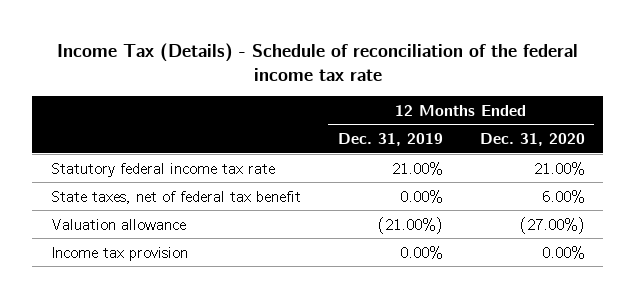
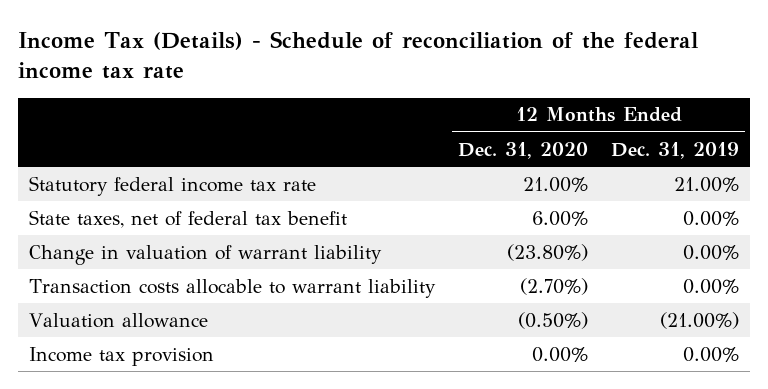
none -> [29,244,383,265] Change in valuation of warrant liability
none -> [29,278,437,298] Transaction costs allocable to warrant liability
[519,216,585,234] (27.00%) -> [518,311,589,329] (0.50%)

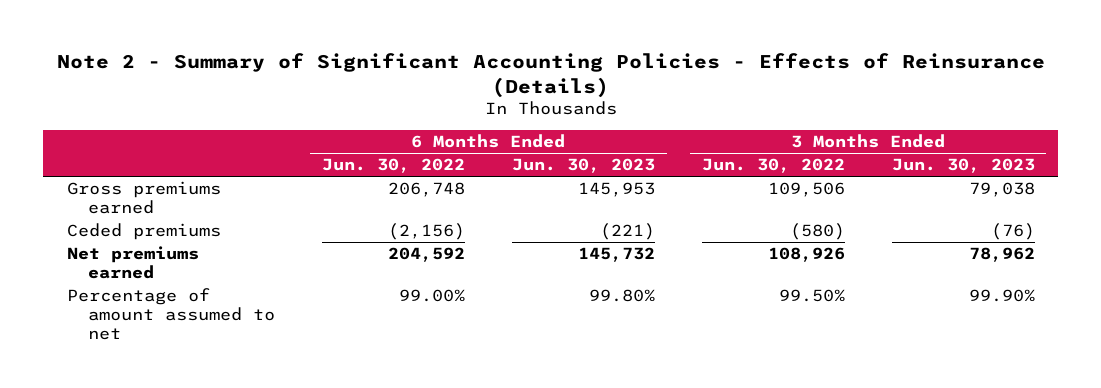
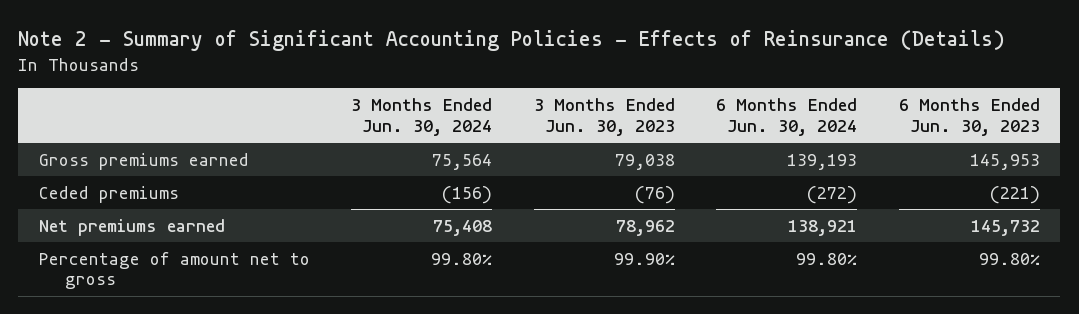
[322,158,466,174] Jun. 30, 2022 -> none
[701,158,845,174] Jun. 30, 2022 -> none
none -> [351,98,493,136] 3 Months Ended Jun. 30, 2024
none -> [716,98,858,136] 6 Months Ended Jun. 30, 2024
[66,288,276,341] Percentage of amount assumed to net -> [39,251,311,290] Percentage of amount net to gross

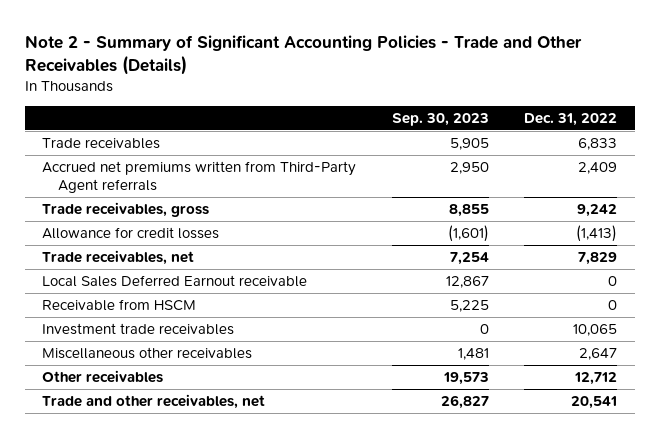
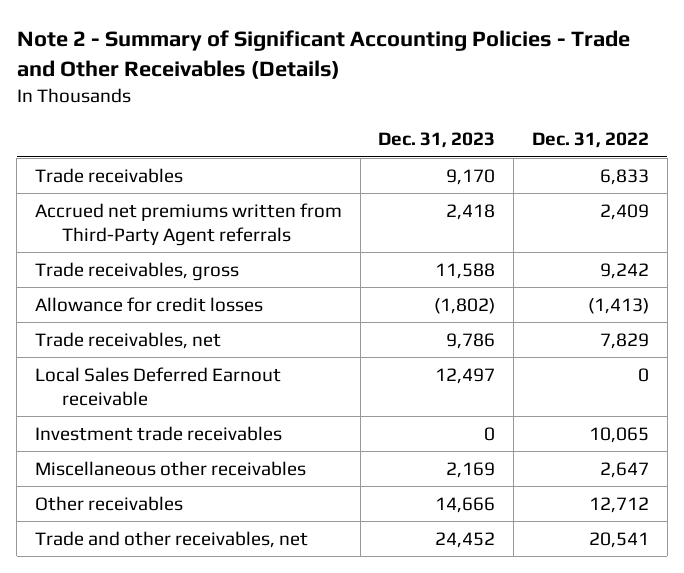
[391,112,489,126] Sep. 30, 2023 -> none
none -> [378,131,496,148] Dec. 31, 2023
[42,298,197,311] Receivable from HSCM -> none

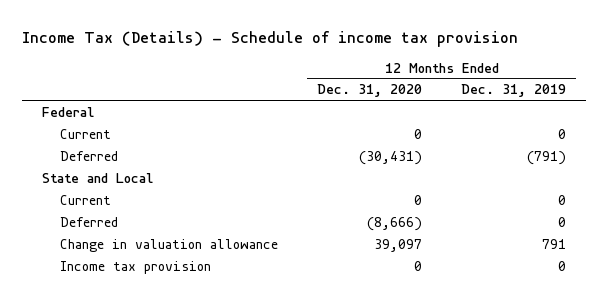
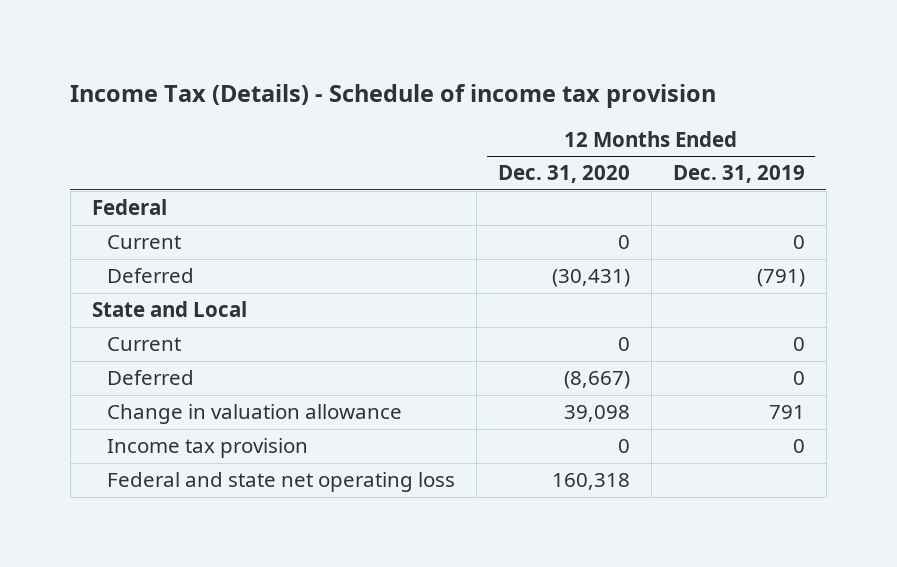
[367,216,423,231] (8,666) -> [563,371,630,390] (8,667)
[374,238,423,252] 39,097 -> [563,405,630,423] 39,098
none -> [107,472,456,493] Federal and state net operating loss

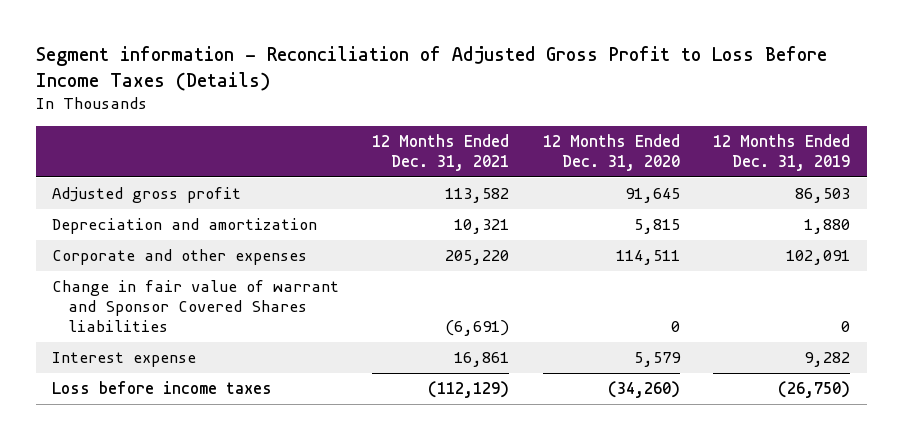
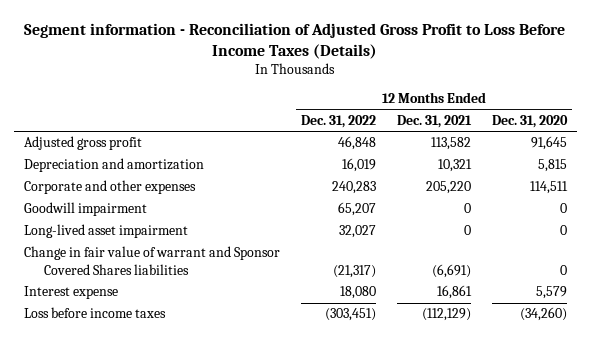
[712,134,850,171] 12 Months Ended Dec. 31, 2019 -> none
none -> [300,114,376,128] Dec. 31, 2022
none -> [23,202,147,217] Goodwill impairment
none -> [23,224,188,239] Long-lived asset impairment

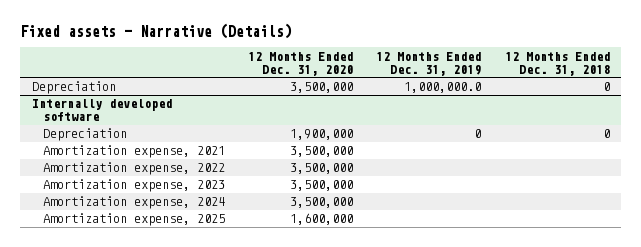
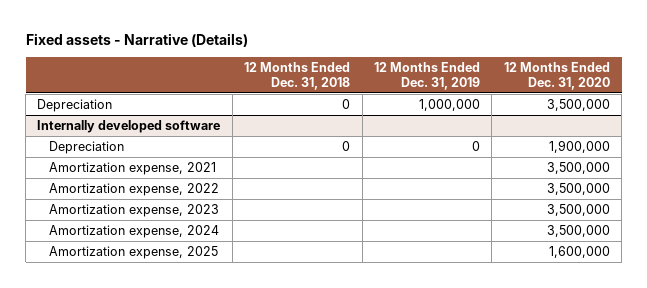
[404,82,482,94] 1,000,000.0 -> [419,99,481,112] 1,000,000

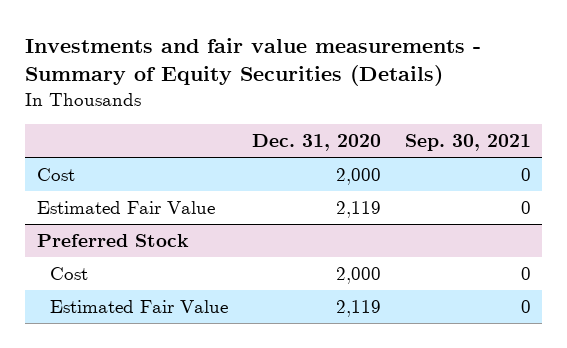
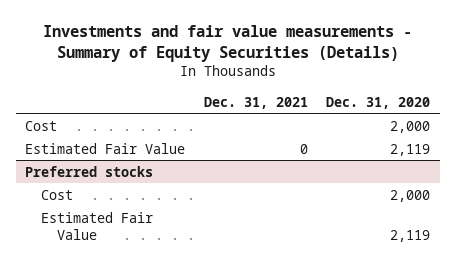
[404,134,531,152] Sep. 30, 2021 -> none
none -> [203,96,308,109] Dec. 31, 2021
[36,233,189,247] Preferred Stock -> [25,165,154,177] Preferred stocks

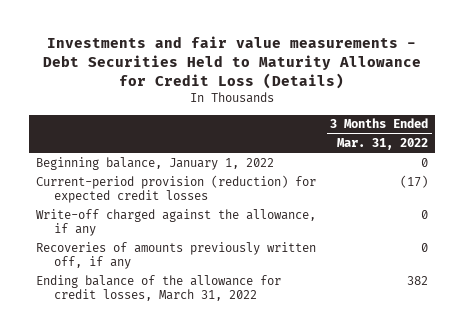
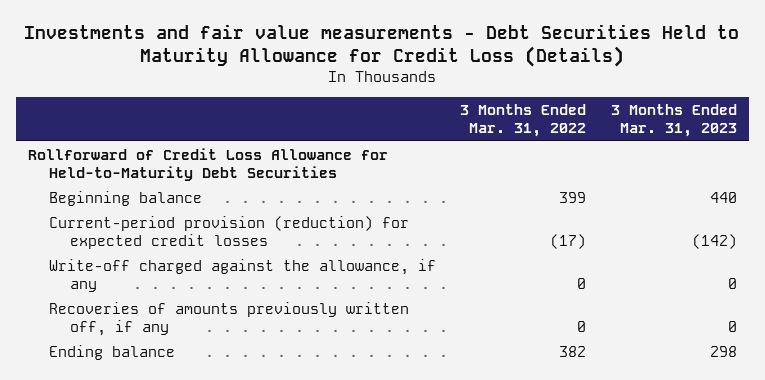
none -> [611,104,738,138] 3 Months Ended Mar. 31, 2023
none -> [27,147,388,181] Rollforward of Credit Loss Allowance for Held-to-Maturity Debt Securities
[36,156,275,170] Beginning balance, January 1, 2022 -> [48,190,202,206] Beginning balance
[421,157,429,167] 0 -> [559,191,587,203] 399
[36,274,282,302] Ending balance of the allowance for credit losses, March 31, 2022 -> [48,344,175,360] Ending balance

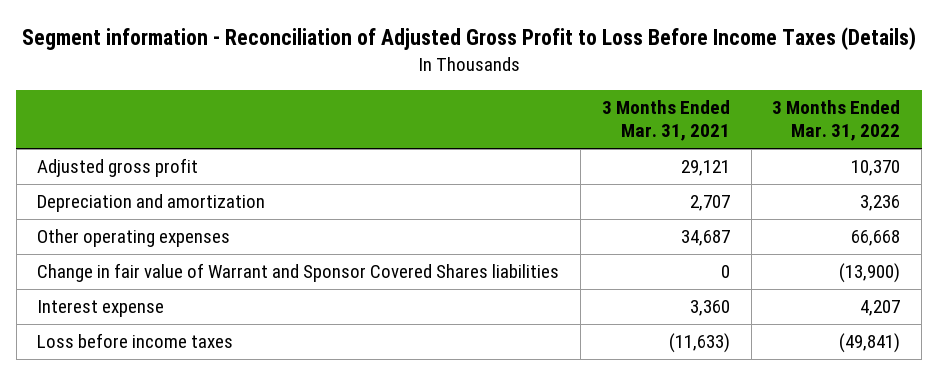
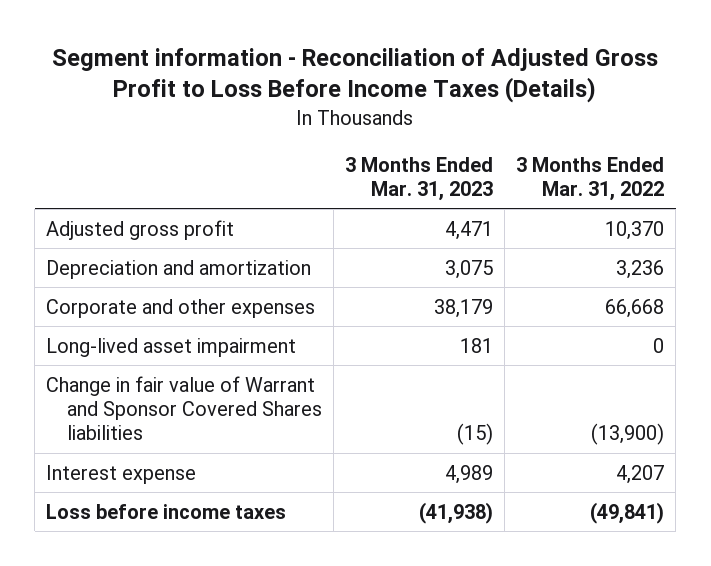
[601,100,730,142] 3 Months Ended Mar. 31, 2021 -> none
none -> [345,156,494,201] 3 Months Ended Mar. 31, 2023
[37,229,231,248] Other operating expenses -> [46,298,316,318] Corporate and other expenses
none -> [46,337,297,357] Long-lived asset impairment

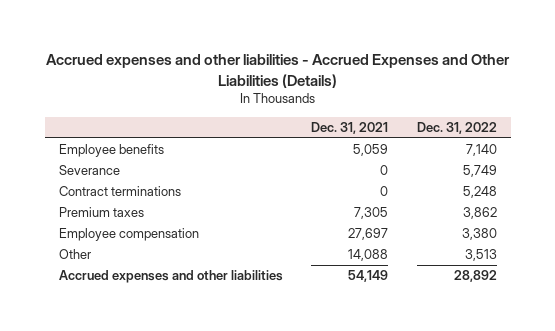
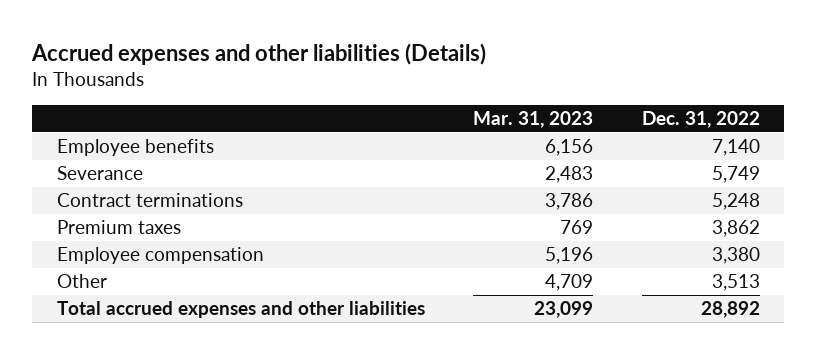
[45,54,510,88] Accrued expenses and other liabilities - Accrued Expenses and Other Liabilities (Details) -> [31,43,487,66] Accrued expenses and other liabilities (Details)
[311,122,389,135] Dec. 31, 2021 -> none
none -> [473,110,594,128] Mar. 31, 2023
[58,270,283,284] Accrued expenses and other liabilities -> [56,301,425,319] Total accrued expenses and other liabilities

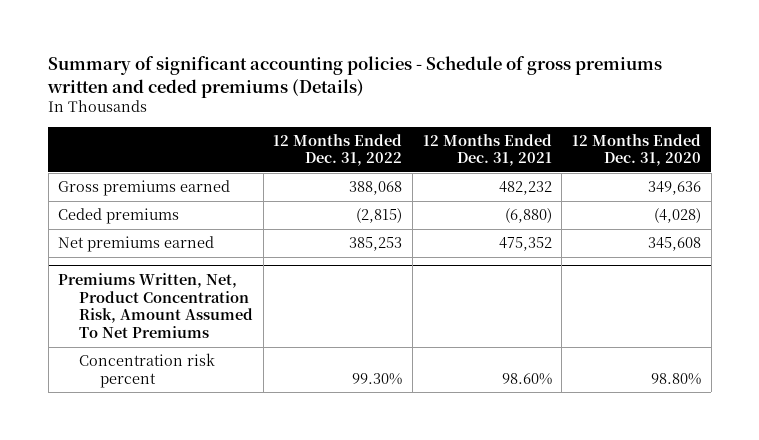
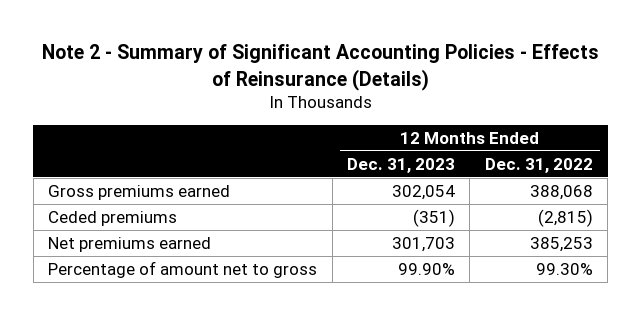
[47,56,663,98] Summary of significant accounting policies - Schedule of gross premiums written and ceded premiums (Details) -> [41,44,599,91] Note 2 - Summary of Significant Accounting Policies - Effects of Reinsurance (Details)
[422,133,552,167] 12 Months Ended Dec. 31, 2021 -> none
[571,133,701,167] 12 Months Ended Dec. 31, 2020 -> none
none -> [347,157,456,173] Dec. 31, 2023
[58,272,253,338] Premiums Written, Net, Product Concentration Risk, Amount Assumed To Net Premiums -> none
[78,353,215,388] Concentration risk percent -> [48,260,318,278] Percentage of amount net to gross

